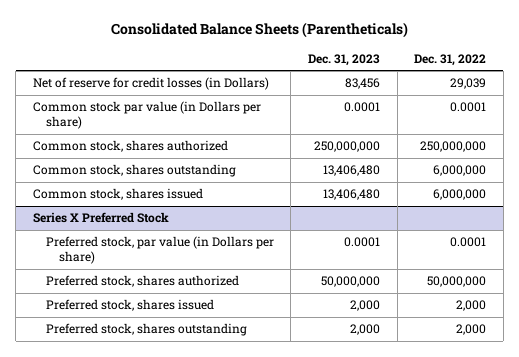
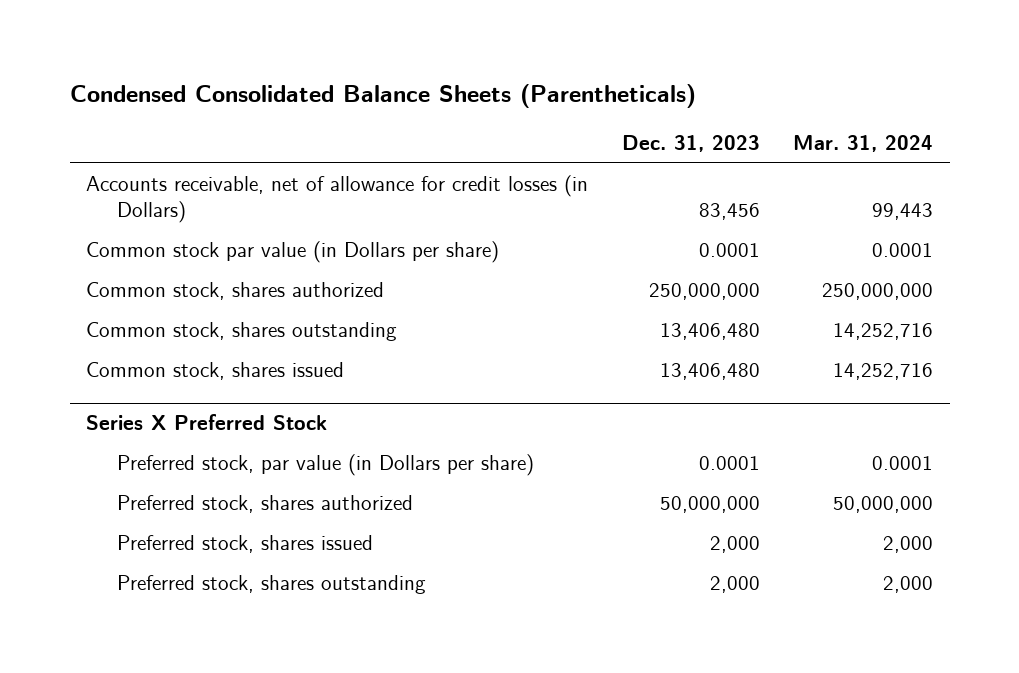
[110,22,408,39] Consolidated Balance Sheets (Parentheticals) -> [69,83,696,108] Condensed Consolidated Balance Sheets (Parentheticals)
[414,53,487,66] Dec. 31, 2022 -> none
none -> [793,134,934,152] Mar. 31, 2024
[32,77,269,91] Net of reserve for credit losses (in Dollars) -> [86,175,589,224] Accounts receivable, net of allowance for credit losses (in Dollars)

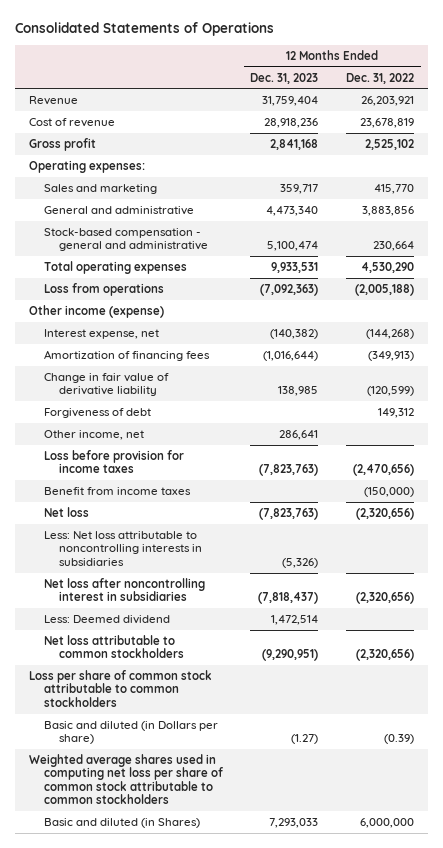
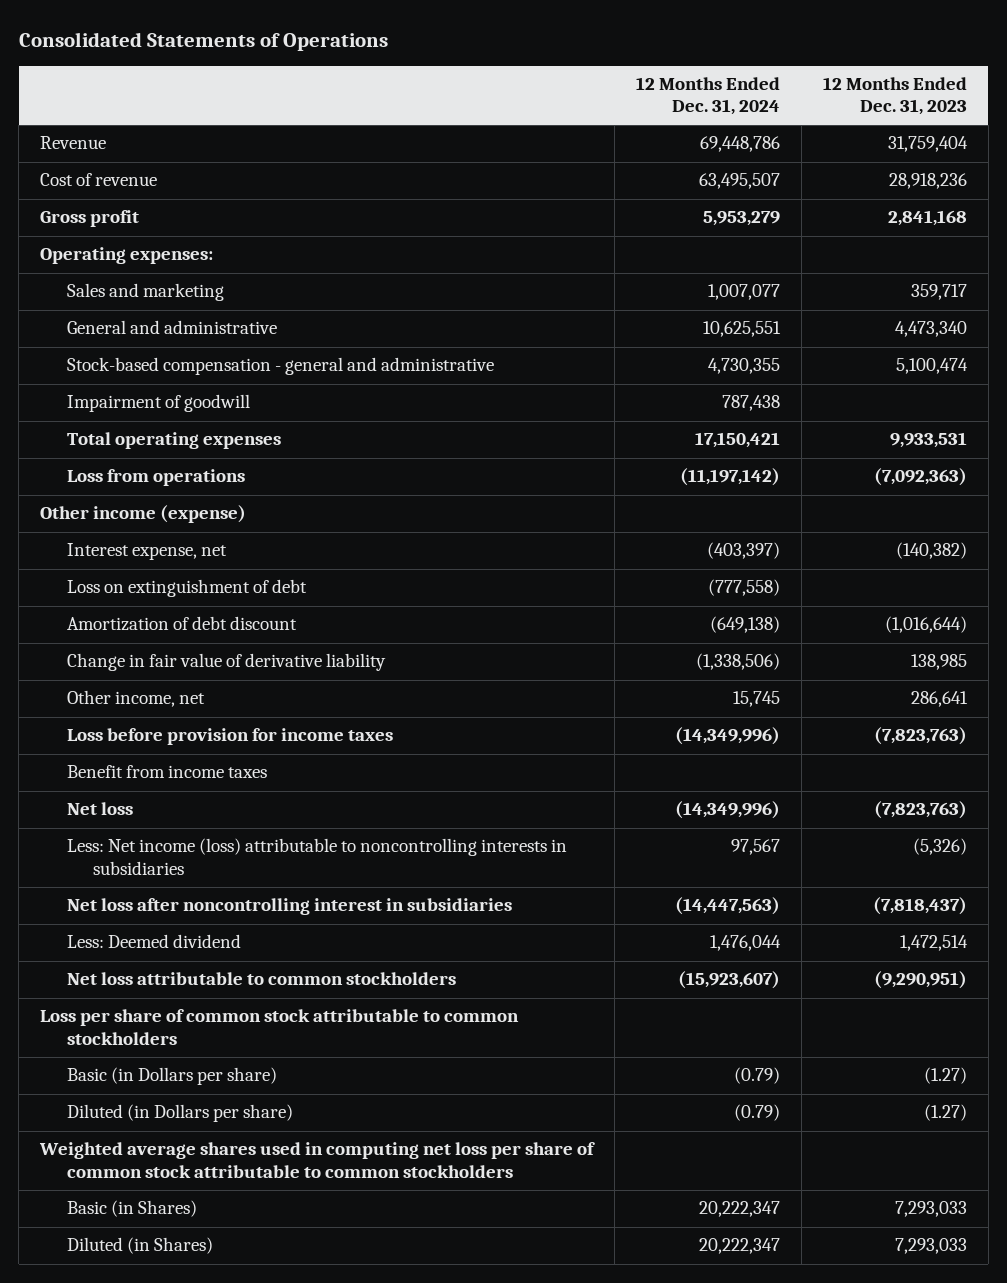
[346,72,415,84] Dec. 31, 2022 -> none
none -> [636,77,781,116] 12 Months Ended Dec. 31, 2024
none -> [66,394,250,413] Impairment of goodwill
none -> [66,579,307,598] Loss on extinguishment of debt
[43,349,210,361] Amortization of financing fees -> [66,616,297,632] Amortization of debt discount
[43,407,151,418] Forgiveness of debt -> none
[43,530,202,566] Less: Net loss attributable to noncontrolling interests in subsidiaries -> [66,838,567,875] Less: Net income (loss) attributable to noncontrolling interests in subsidiaries
[43,720,218,745] Basic and diluted (in Dollars per share) -> [66,1067,277,1086] Basic (in Dollars per share)
none -> [66,1104,293,1123] Diluted (in Dollars per share)
[43,817,200,828] Basic and diluted (in Shares) -> [66,1200,197,1218] Basic (in Shares)
none -> [66,1237,213,1255] Diluted (in Shares)

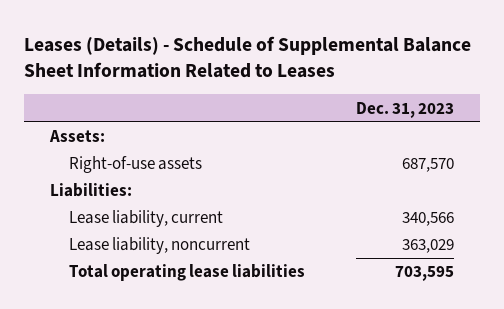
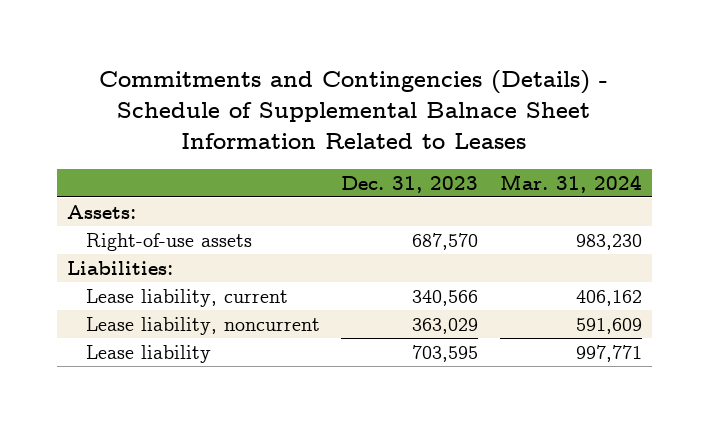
[24,35,472,79] Leases (Details) - Schedule of Supplemental Balance Sheet Information Related to Leases -> [99,70,609,149] Commitments and Contingencies (Details) - Schedule of Supplemental Balnace Sheet Information Related to Leases
none -> [499,173,642,193] Mar. 31, 2024
[69,264,306,282] Total operating lease liabilities -> [86,344,212,363] Lease liability

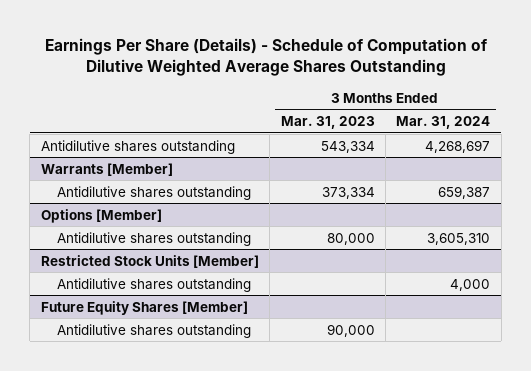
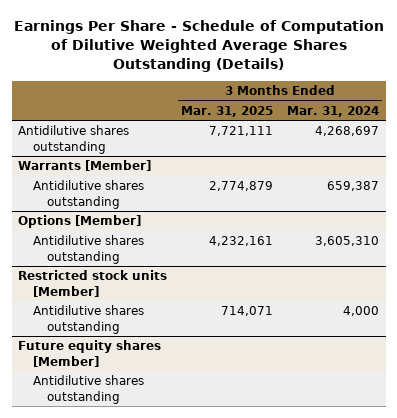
[44,38,488,77] Earnings Per Share (Details) - Schedule of Computation of Dilutive Weighted Average Shares Outstanding -> [13,19,384,72] Earnings Per Share - Schedule of Computation of Dilutive Weighted Average Shares Outstanding (Details)
[280,116,375,130] Mar. 31, 2023 -> none
none -> [181,105,274,117] Mar. 31, 2025
[40,254,259,268] Restricted Stock Units [Member] -> [18,270,168,297] Restricted stock units [Member]
[40,300,248,315] Future Equity Shares [Member] -> [18,340,162,367] Future equity shares [Member]

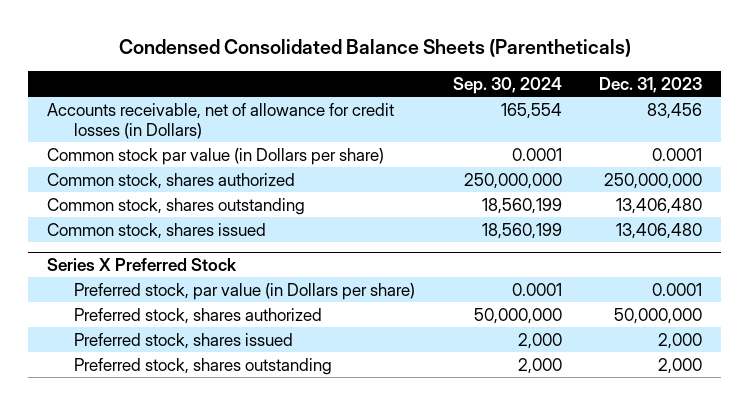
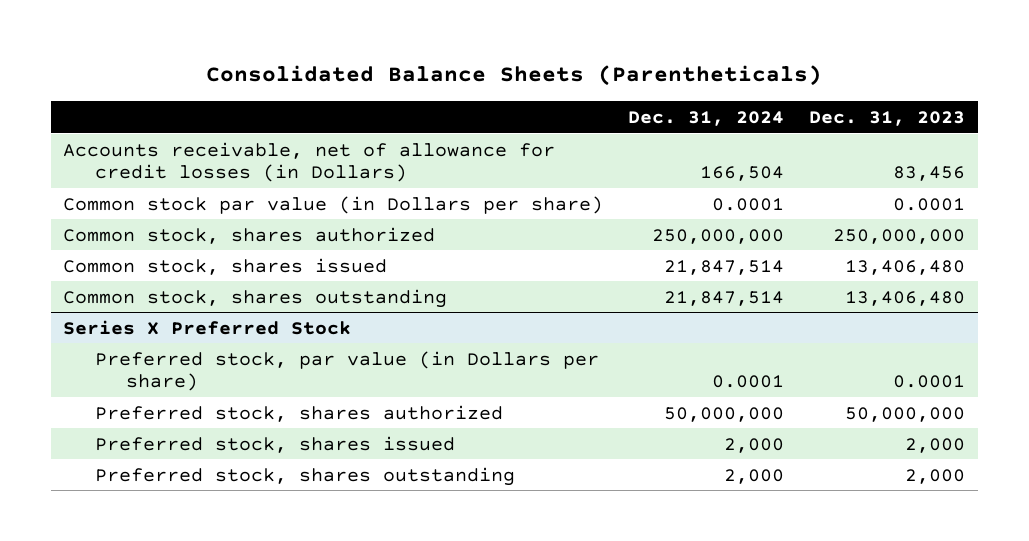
[118,39,631,58] Condensed Consolidated Balance Sheets (Parentheticals) -> [206,65,823,87] Consolidated Balance Sheets (Parentheticals)
[452,76,562,94] Sep. 30, 2024 -> none
none -> [628,110,785,126] Dec. 31, 2024
[46,197,305,215] Common stock, shares outstanding -> [63,288,448,308] Common stock, shares outstanding

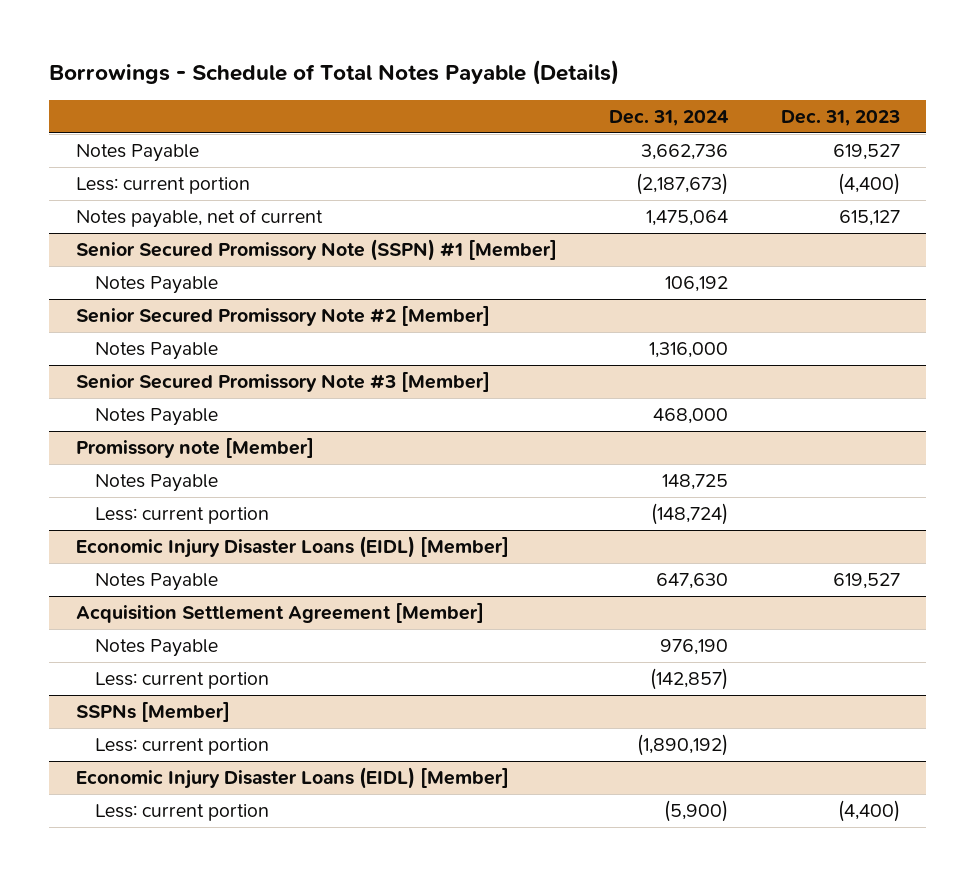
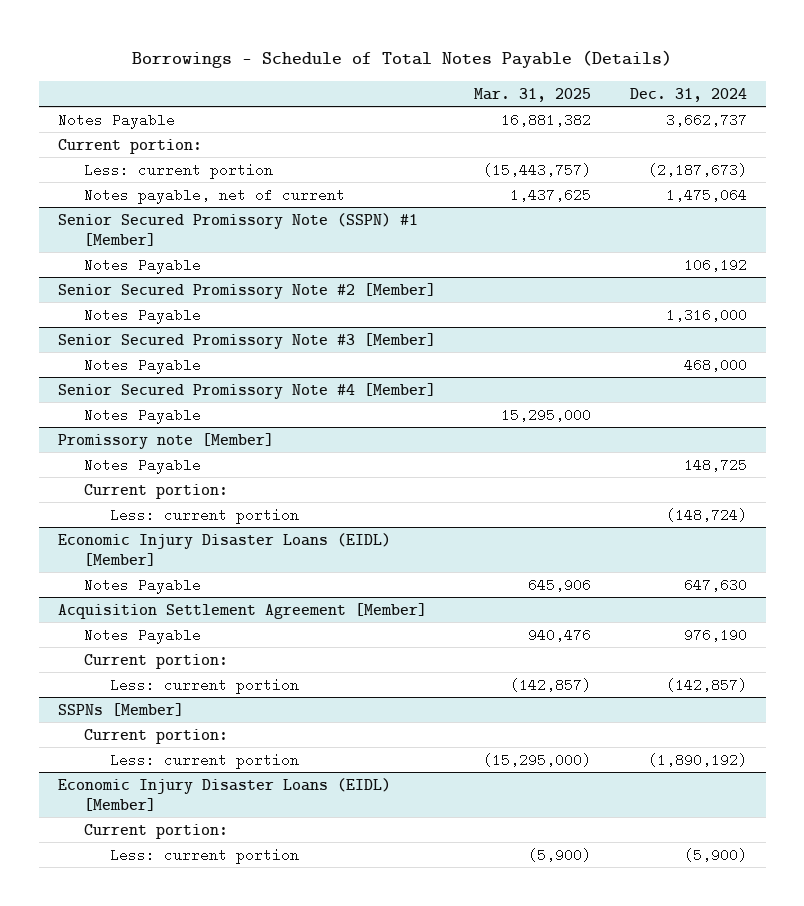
[780,109,900,126] Dec. 31, 2023 -> none
none -> [474,87,592,102] Mar. 31, 2025
[641,144,729,161] 3,662,736 -> [665,112,747,127] 3,662,737
none -> [57,138,202,154] Current portion:
none -> [57,382,436,399] Senior Secured Promissory Note #4 [Member]
none -> [83,407,201,424] Notes Payable
none -> [83,483,228,499] Current portion:
none -> [83,653,228,669] Current portion:
none -> [83,728,228,744] Current portion:
none -> [83,823,228,839] Current portion:

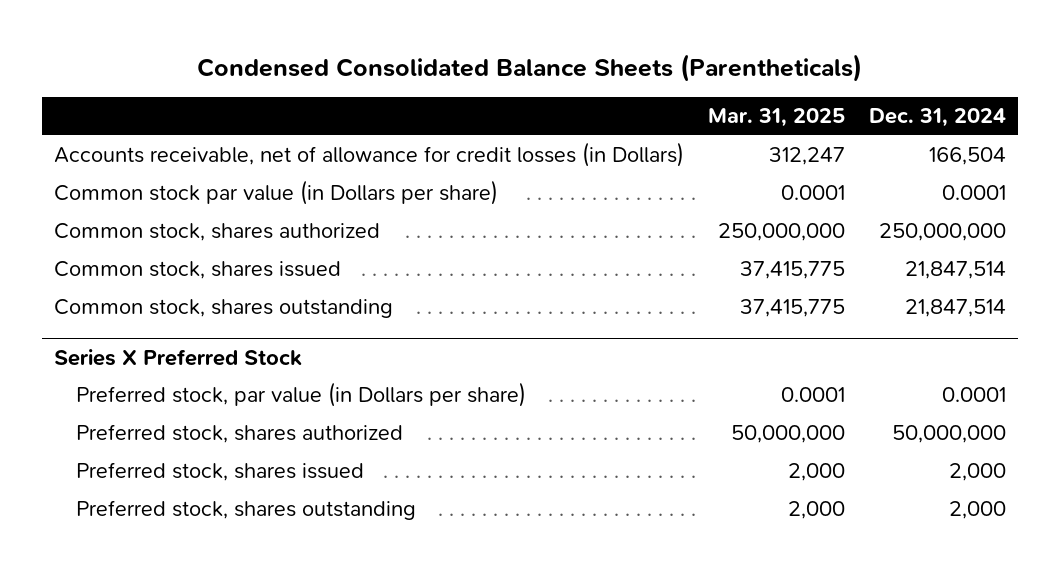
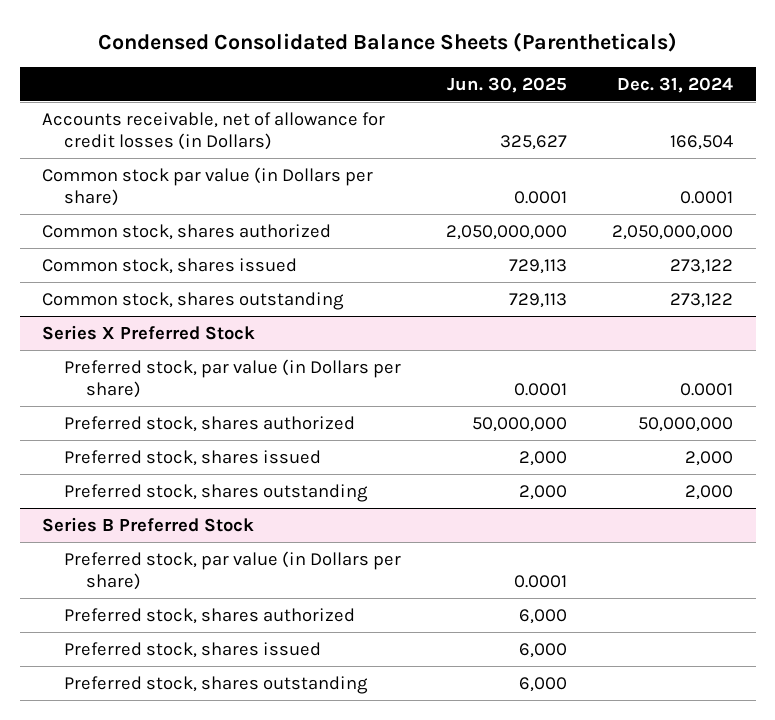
[708,108,846,128] Mar. 31, 2025 -> none
none -> [446,76,567,93] Jun. 30, 2025
[879,223,1007,242] 250,000,000 -> [612,224,734,240] 2,050,000,000
[905,261,1007,280] 21,847,514 -> [670,258,734,274] 273,122
[905,299,1007,318] 21,847,514 -> [670,292,734,308] 273,122
none -> [42,516,255,532] Series B Preferred Stock
none -> [63,550,401,591] Preferred stock, par value (in Dollars per share)
none -> [63,607,355,624] Preferred stock, shares authorized
none -> [63,641,321,658] Preferred stock, shares issued
none -> [63,675,368,694] Preferred stock, shares outstanding

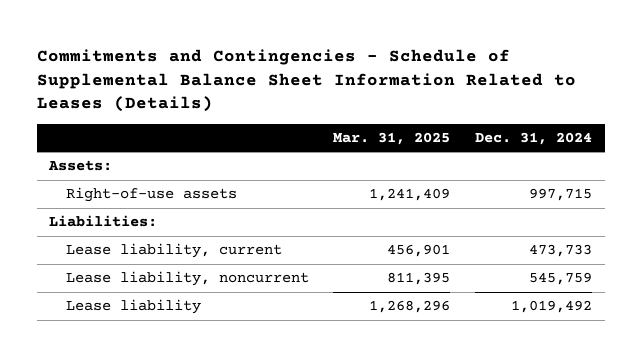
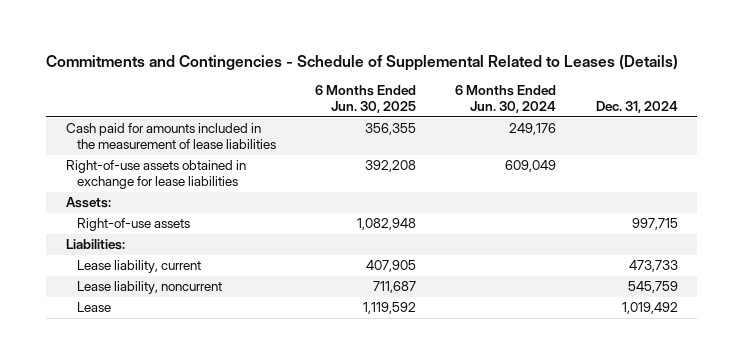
[36,48,576,113] Commitments and Contingencies - Schedule of Supplemental Balance Sheet Information Related to Leases (Details) -> [46,54,679,71] Commitments and Contingencies - Schedule of Supplemental Related to Leases (Details)
[333,132,451,146] Mar. 31, 2025 -> none
none -> [315,85,417,114] 6 Months Ended Jun. 30, 2025
none -> [455,85,557,114] 6 Months Ended Jun. 30, 2024
none -> [65,123,277,150] Cash paid for amounts included in the measurement of lease liabilities
none -> [65,160,246,190] Right-of-use assets obtained in exchange for lease liabilities
[65,299,201,315] Lease liability -> [77,302,112,313] Lease

